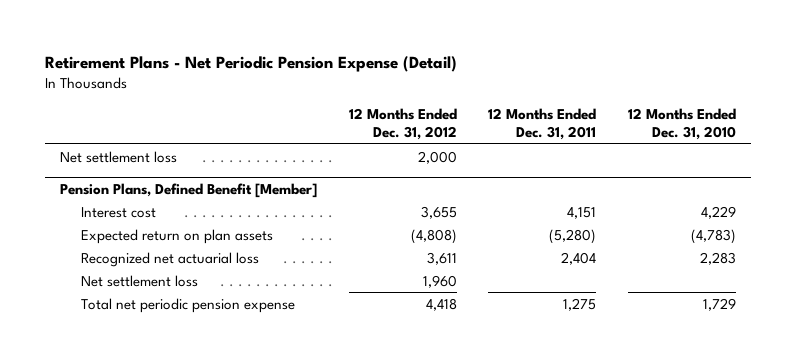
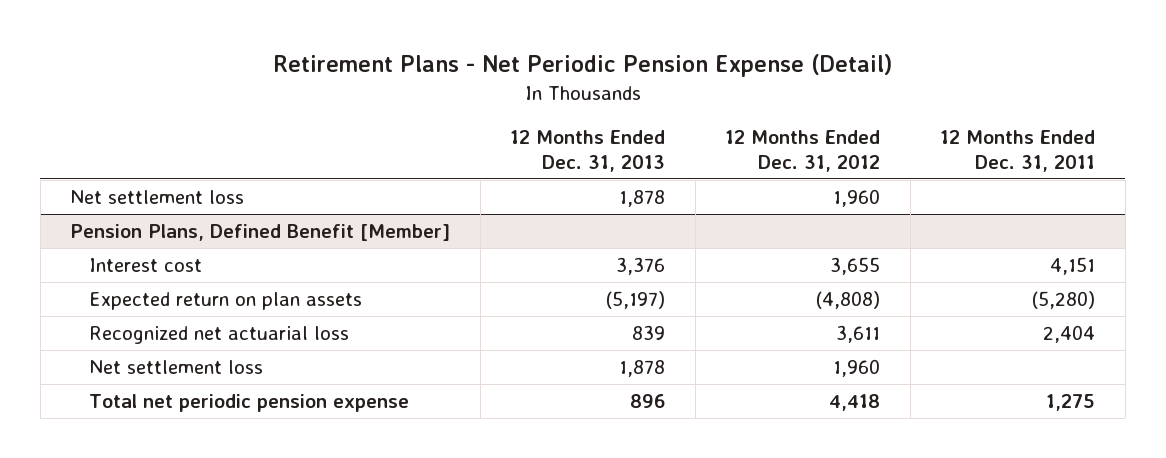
[627,108,736,141] 12 Months Ended Dec. 31, 2010 -> none
none -> [510,130,666,173] 12 Months Ended Dec. 31, 2013
[417,150,457,164] 2,000 -> [833,188,881,207] 1,960

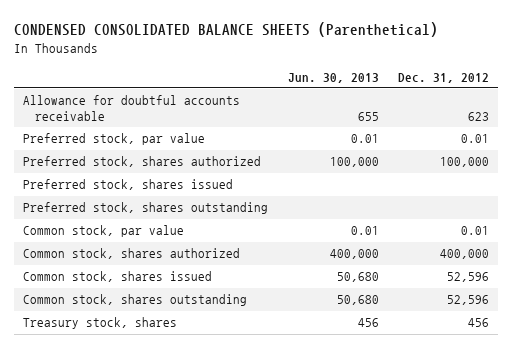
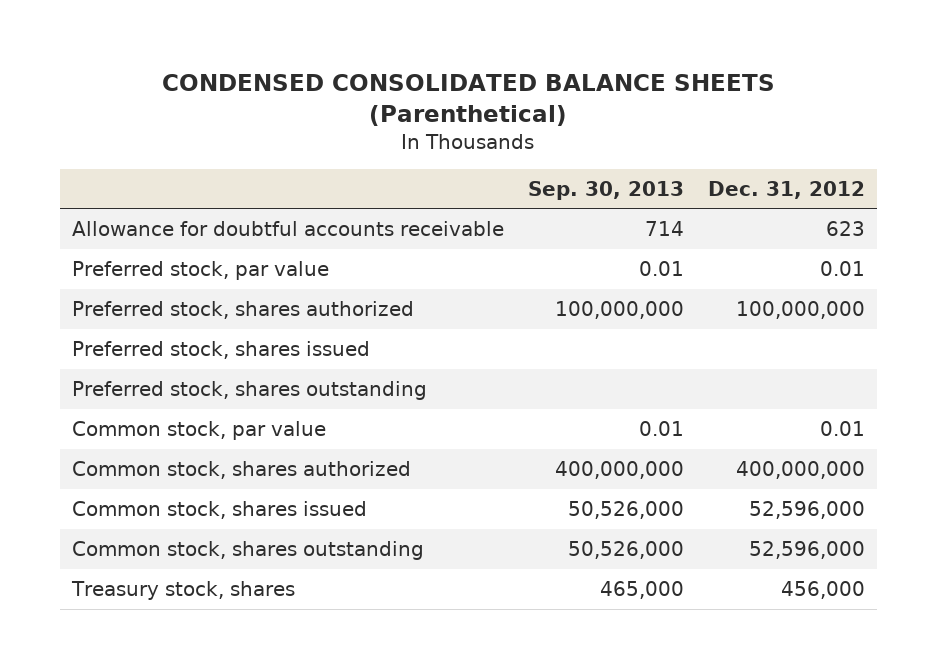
[287,72,379,83] Jun. 30, 2013 -> none
none -> [527,180,684,200] Sep. 30, 2013
[439,157,489,168] 100,000 -> [736,301,866,320] 100,000,000
[439,249,489,260] 400,000 -> [736,461,866,480] 400,000,000
[446,272,489,283] 52,596 -> [749,501,866,520] 52,596,000
[446,295,489,306] 52,596 -> [749,541,866,560] 52,596,000
[467,318,489,328] 456 -> [781,581,866,600] 456,000

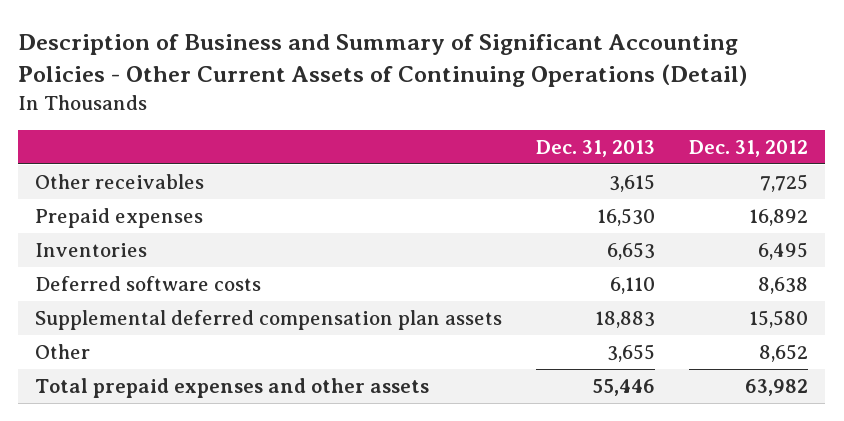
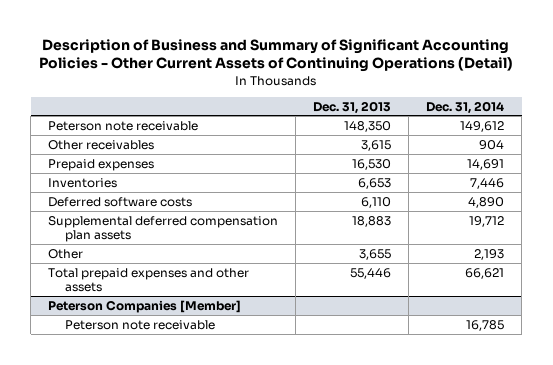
[689,140,809,158] Dec. 31, 2012 -> none
none -> [426,100,505,114] Dec. 31, 2014
none -> [48,120,199,131] Peterson note receivable
none -> [48,299,242,313] Peterson Companies [Member]
none -> [64,319,215,330] Peterson note receivable

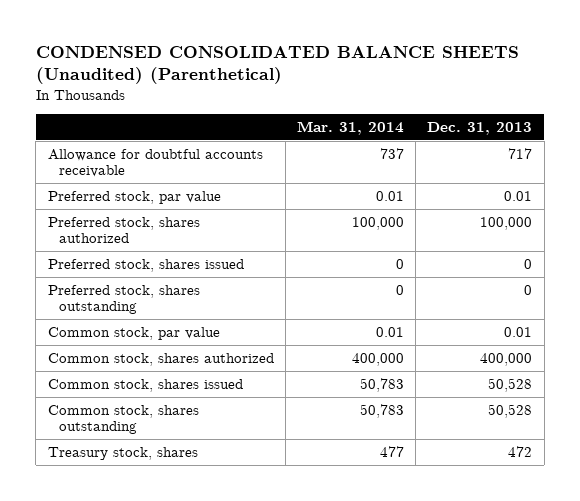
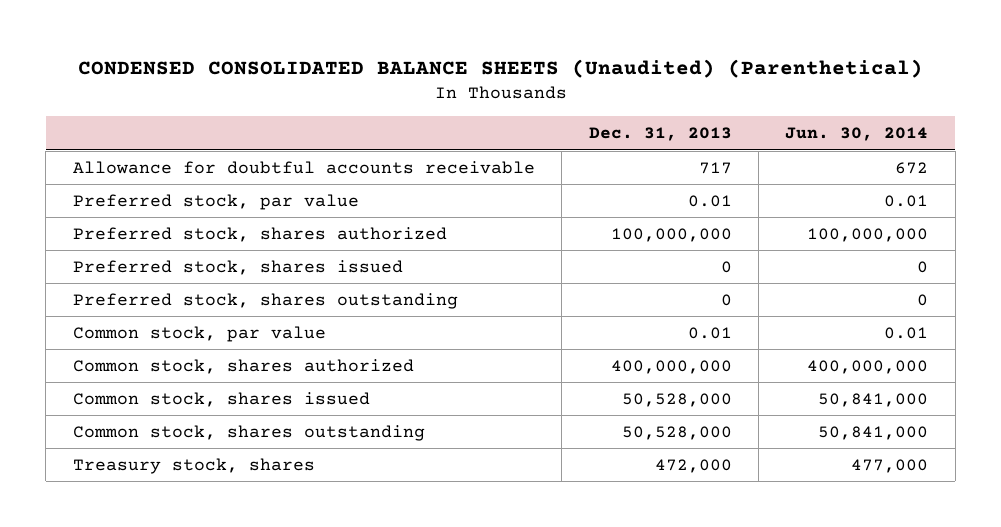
[296,120,404,135] Mar. 31, 2014 -> none
none -> [785,127,929,142] Jun. 30, 2014
[480,216,533,230] 100,000 -> [610,227,732,242] 100,000,000
[480,352,533,366] 400,000 -> [610,359,732,374] 400,000,000
[488,377,533,392] 50,528 -> [621,392,732,407] 50,528,000
[488,403,533,418] 50,528 -> [621,425,732,440] 50,528,000
[508,445,533,457] 472 -> [654,458,732,473] 472,000

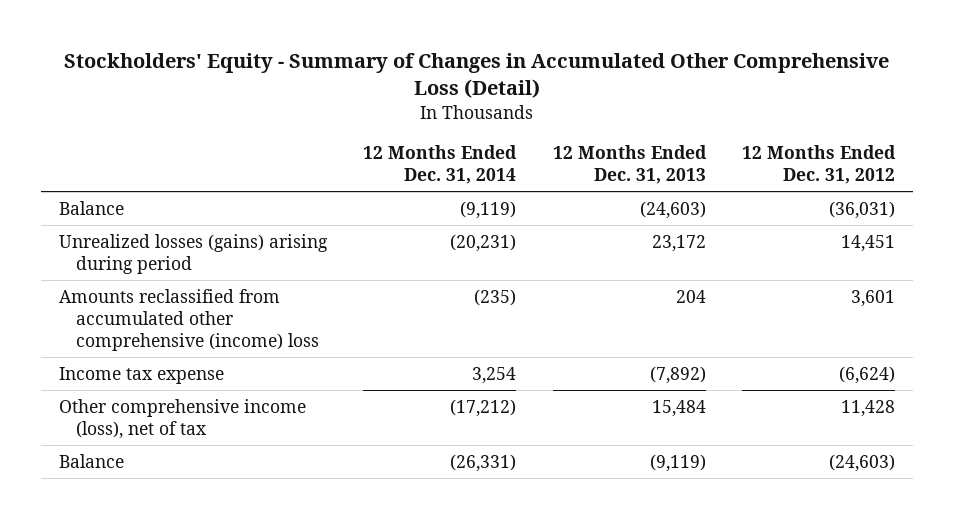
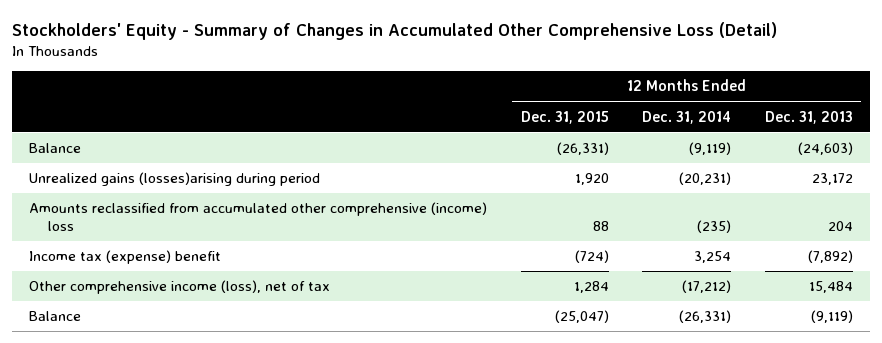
[741,144,896,185] 12 Months Ended Dec. 31, 2012 -> none
none -> [520,110,609,124] Dec. 31, 2015
[59,233,329,274] Unrealized losses (gains) arising during period -> [29,172,321,187] Unrealized gains (losses)arising during period
[59,366,225,384] Income tax expense -> [29,250,222,265] Income tax (expense) benefit

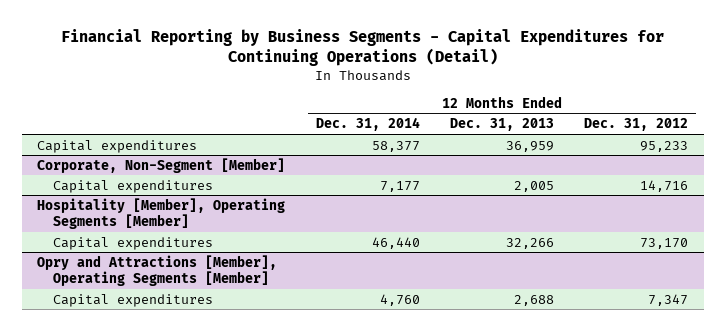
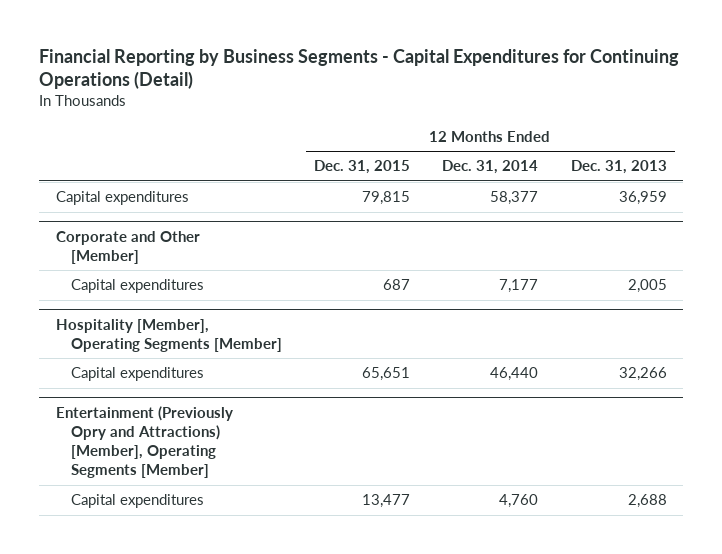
[584,118,689,132] Dec. 31, 2012 -> none
none -> [314,160,411,175] Dec. 31, 2015
[37,157,286,173] Corporate, Non-Segment [Member] -> [55,230,200,264] Corporate and Other [Member]
[37,254,278,287] Opry and Attractions [Member], Operating Segments [Member] -> [55,405,233,479] Entertainment (Previously Opry and Attractions) [Member], Operating Segments [Member]

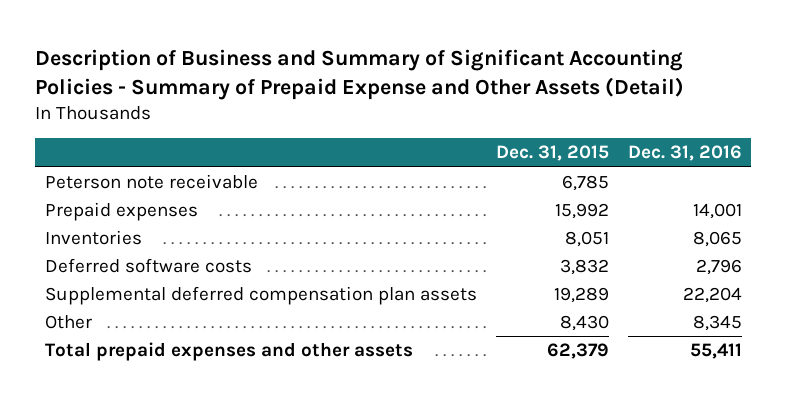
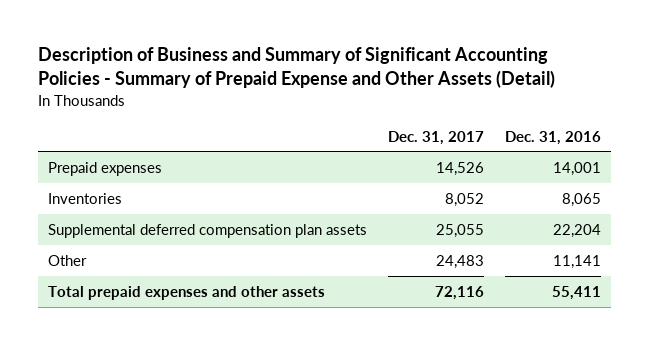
[495,145,609,162] Dec. 31, 2015 -> none
none -> [388,130,485,145] Dec. 31, 2017
[44,174,258,190] Peterson note receivable -> none
[44,258,252,274] Deferred software costs -> none
[692,315,742,332] 8,345 -> [552,254,601,269] 11,141

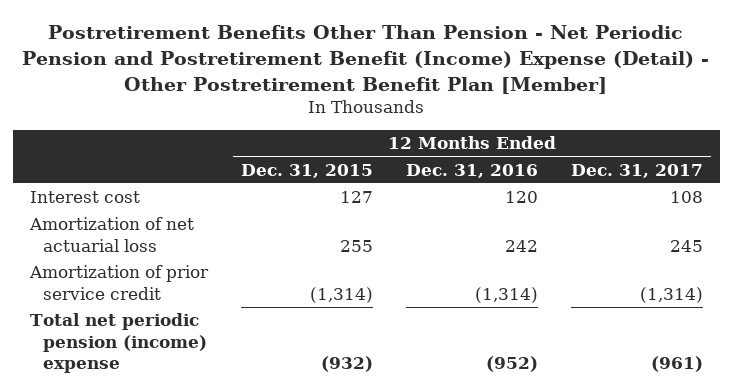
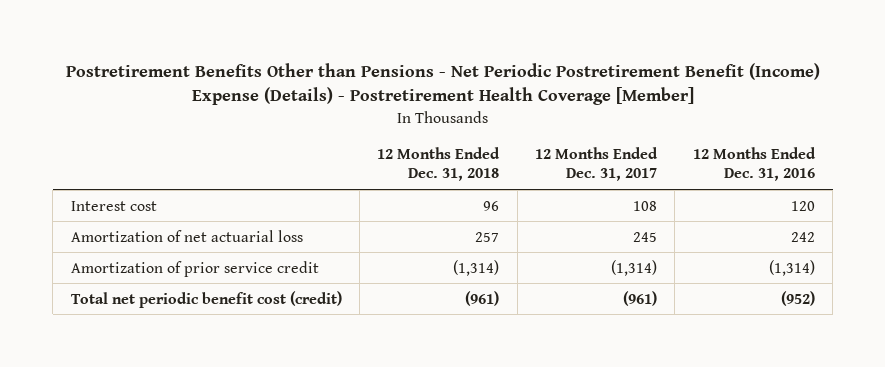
[22,25,710,94] Postretirement Benefits Other Than Pension - Net Periodic Pension and Postretirement Benefit (Income) Expense (Detail) - Other Postretirement Benefit Plan [Member] -> [65,63,820,106] Postretirement Benefits Other than Pensions - Net Periodic Postretirement Benefit (Income) Expense (Details) - Postretirement Health Coverage [Member]
[240,163,373,178] Dec. 31, 2015 -> none
none -> [377,147,501,182] 12 Months Ended Dec. 31, 2018
[29,313,207,374] Total net periodic pension (income) expense -> [70,290,342,308] Total net periodic benefit cost (credit)

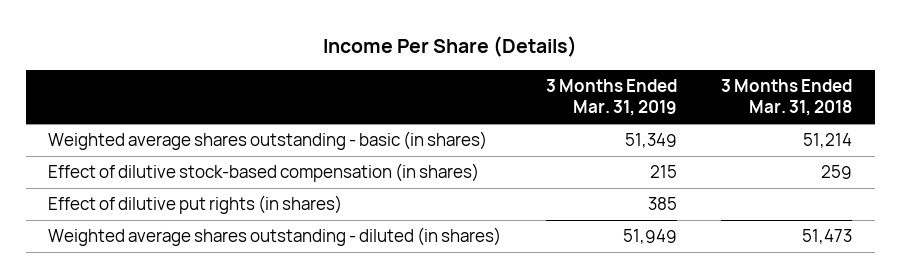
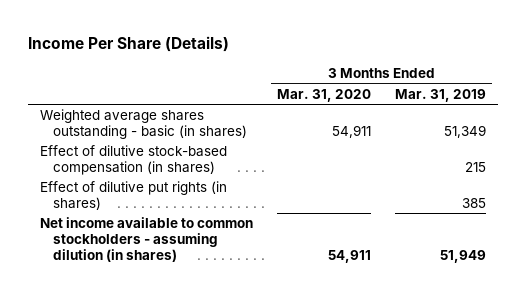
[721,78,853,117] 3 Months Ended Mar. 31, 2018 -> none
none -> [277,88,372,102] Mar. 31, 2020
[48,227,502,247] Weighted average shares outstanding - diluted (in shares) -> [40,217,254,262] Net income available to common stockholders - assuming dilution (in shares)

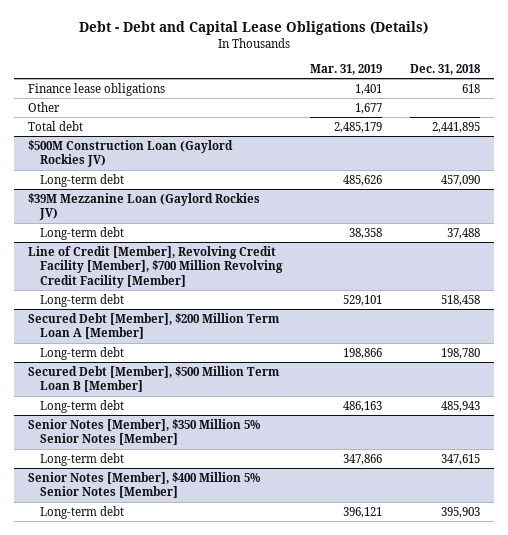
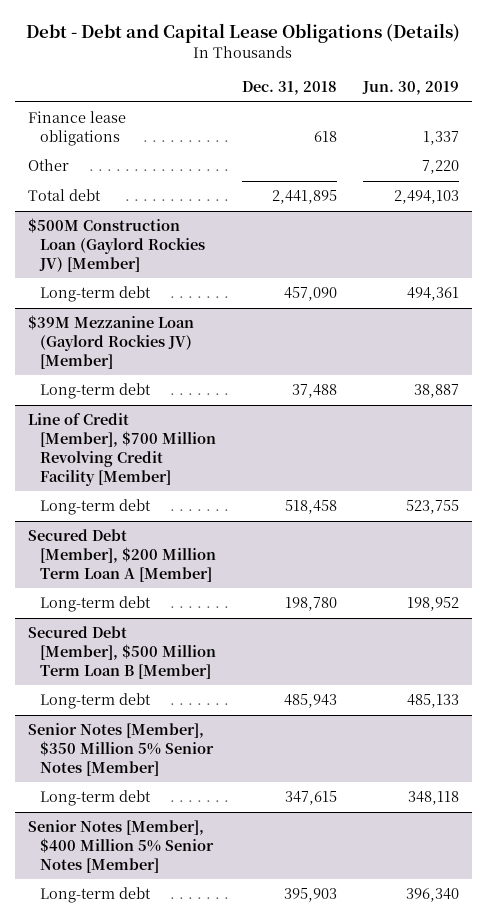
[309,63,382,75] Mar. 31, 2019 -> none
none -> [361,81,459,96] Jun. 30, 2019
[28,139,234,168] $500M Construction Loan (Gaylord Rockies JV) -> [27,218,206,272] $500M Construction Loan (Gaylord Rockies JV) [Member]
[28,192,261,221] $39M Mezzanine Loan (Gaylord Rockies JV) -> [27,315,194,369] $39M Mezzanine Loan (Gaylord Rockies JV) [Member]
[28,245,283,288] Line of Credit [Member], Revolving Credit Facility [Member], $700 Million Revolving Credit Facility [Member] -> [27,413,217,486] Line of Credit [Member], $700 Million Revolving Credit Facility [Member]

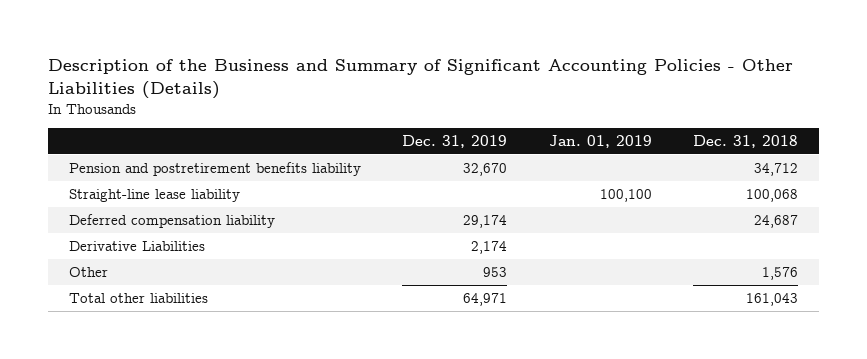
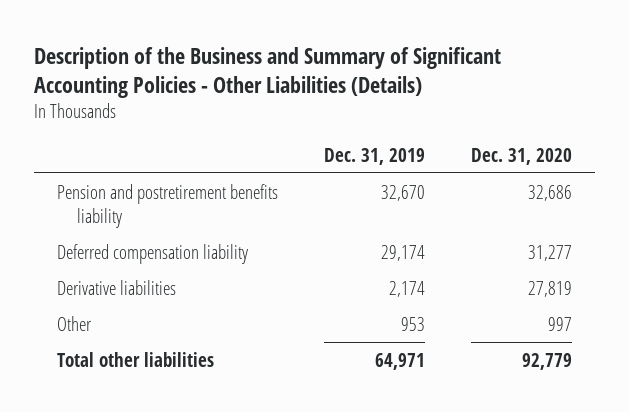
[548,135,652,149] Jan. 01, 2019 -> none
[693,135,799,149] Dec. 31, 2018 -> none
none -> [470,147,572,165] Dec. 31, 2020
[68,188,240,202] Straight-line lease liability -> none
[68,240,205,251] Derivative Liabilities -> [57,279,177,295] Derivative liabilities

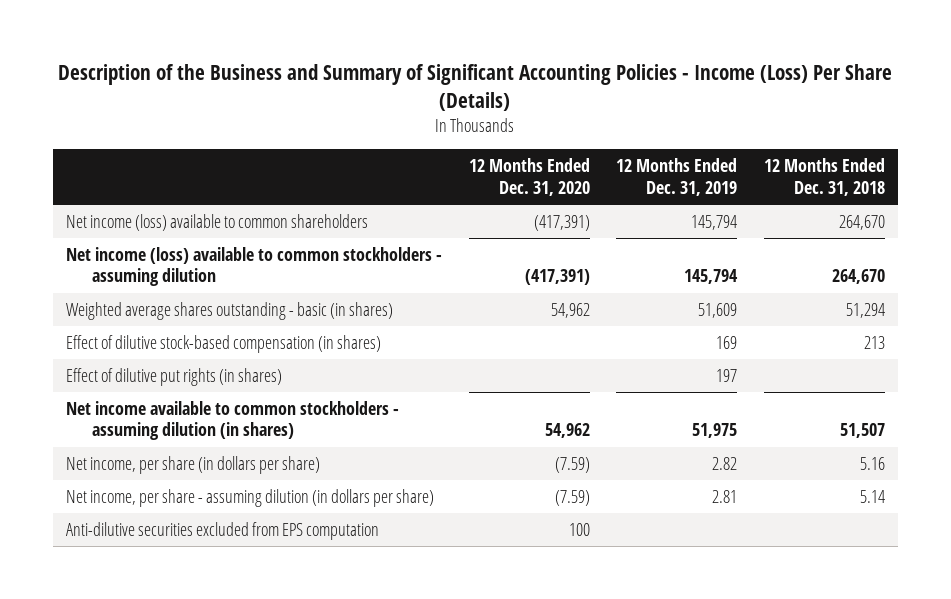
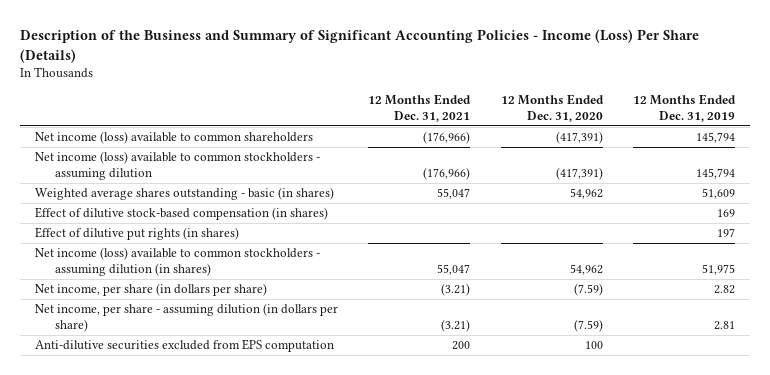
[763,158,885,196] 12 Months Ended Dec. 31, 2018 -> none
none -> [368,93,472,123] 12 Months Ended Dec. 31, 2021
[66,400,400,441] Net income available to common stockholders - assuming dilution (in shares) -> [35,247,321,277] Net income (loss) available to common stockholders - assuming dilution (in shares)

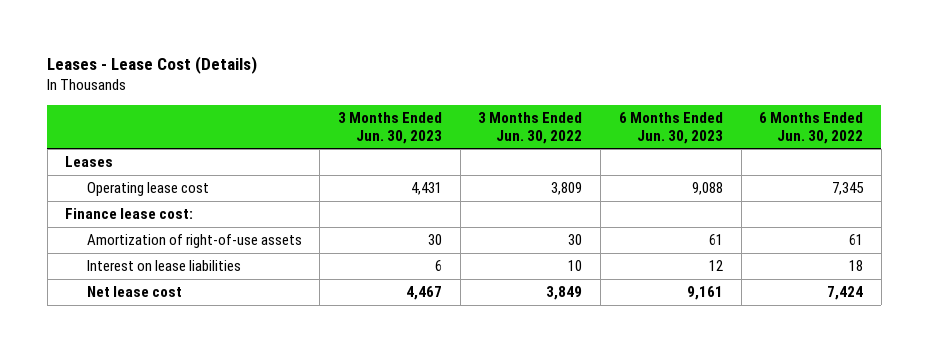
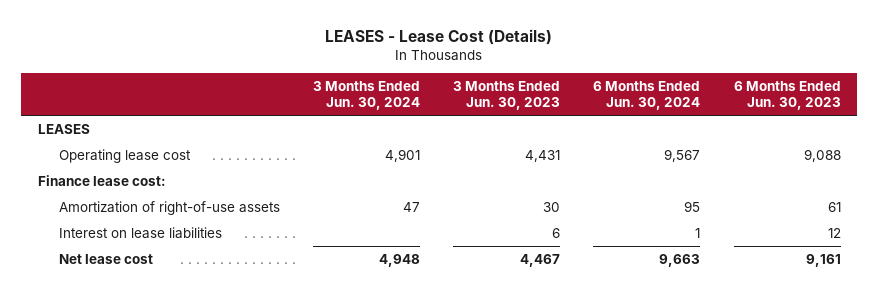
[47,56,258,75] Leases - Lease Cost (Details) -> [325,28,553,45] LEASES - Lease Cost (Details)
[478,112,583,144] 3 Months Ended Jun. 30, 2022 -> none
[759,112,864,144] 6 Months Ended Jun. 30, 2022 -> none
none -> [312,80,420,111] 3 Months Ended Jun. 30, 2024
none -> [593,80,701,111] 6 Months Ended Jun. 30, 2024
[65,156,114,168] Leases -> [37,123,90,134] LEASES

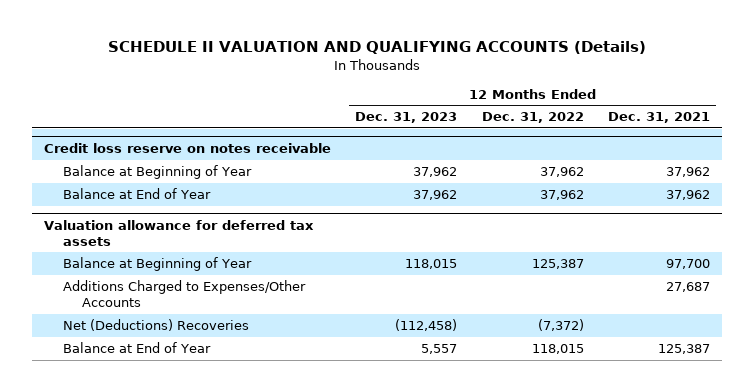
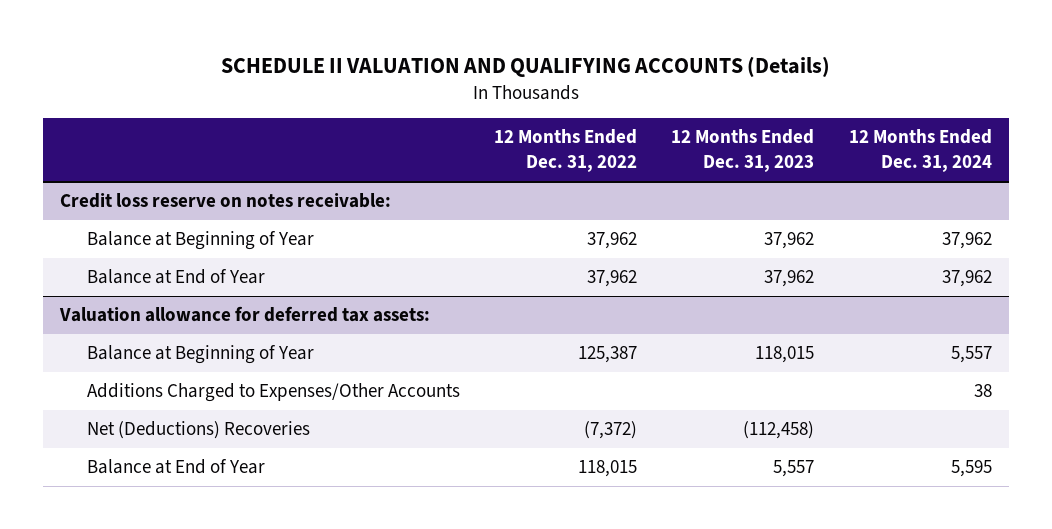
[607,112,710,124] Dec. 31, 2021 -> none
none -> [848,129,992,173] 12 Months Ended Dec. 31, 2024
[43,143,331,154] Credit loss reserve on notes receivable -> [60,193,392,209] Credit loss reserve on notes receivable:
[43,220,314,246] Valuation allowance for deferred tax assets -> [59,306,431,323] Valuation allowance for deferred tax assets:

